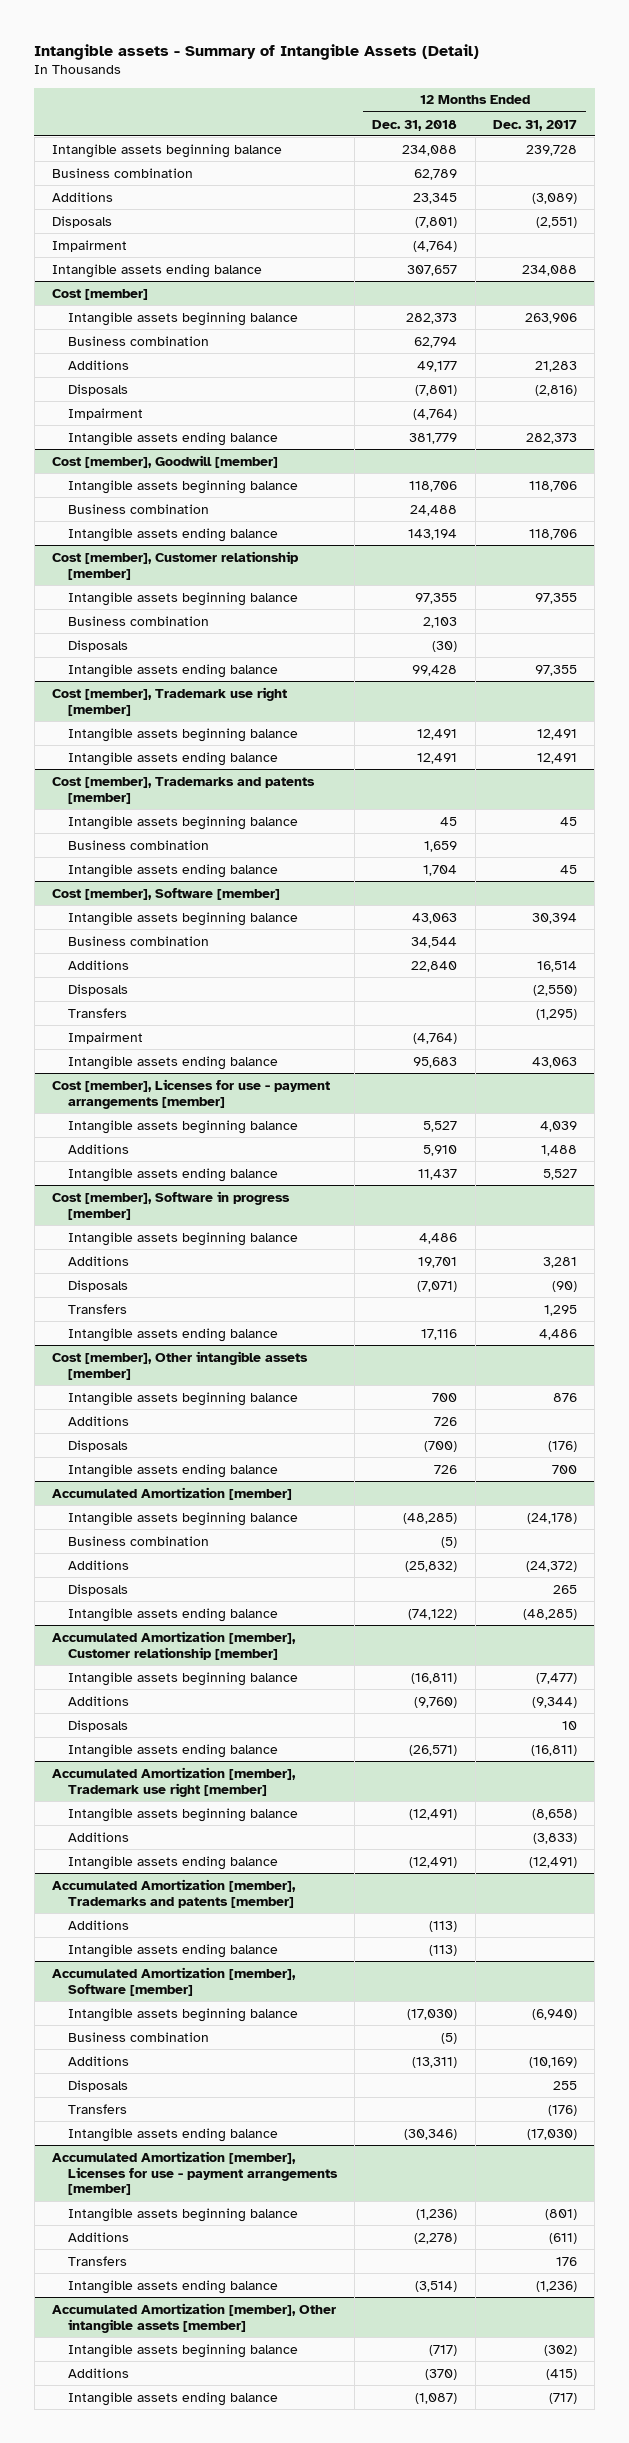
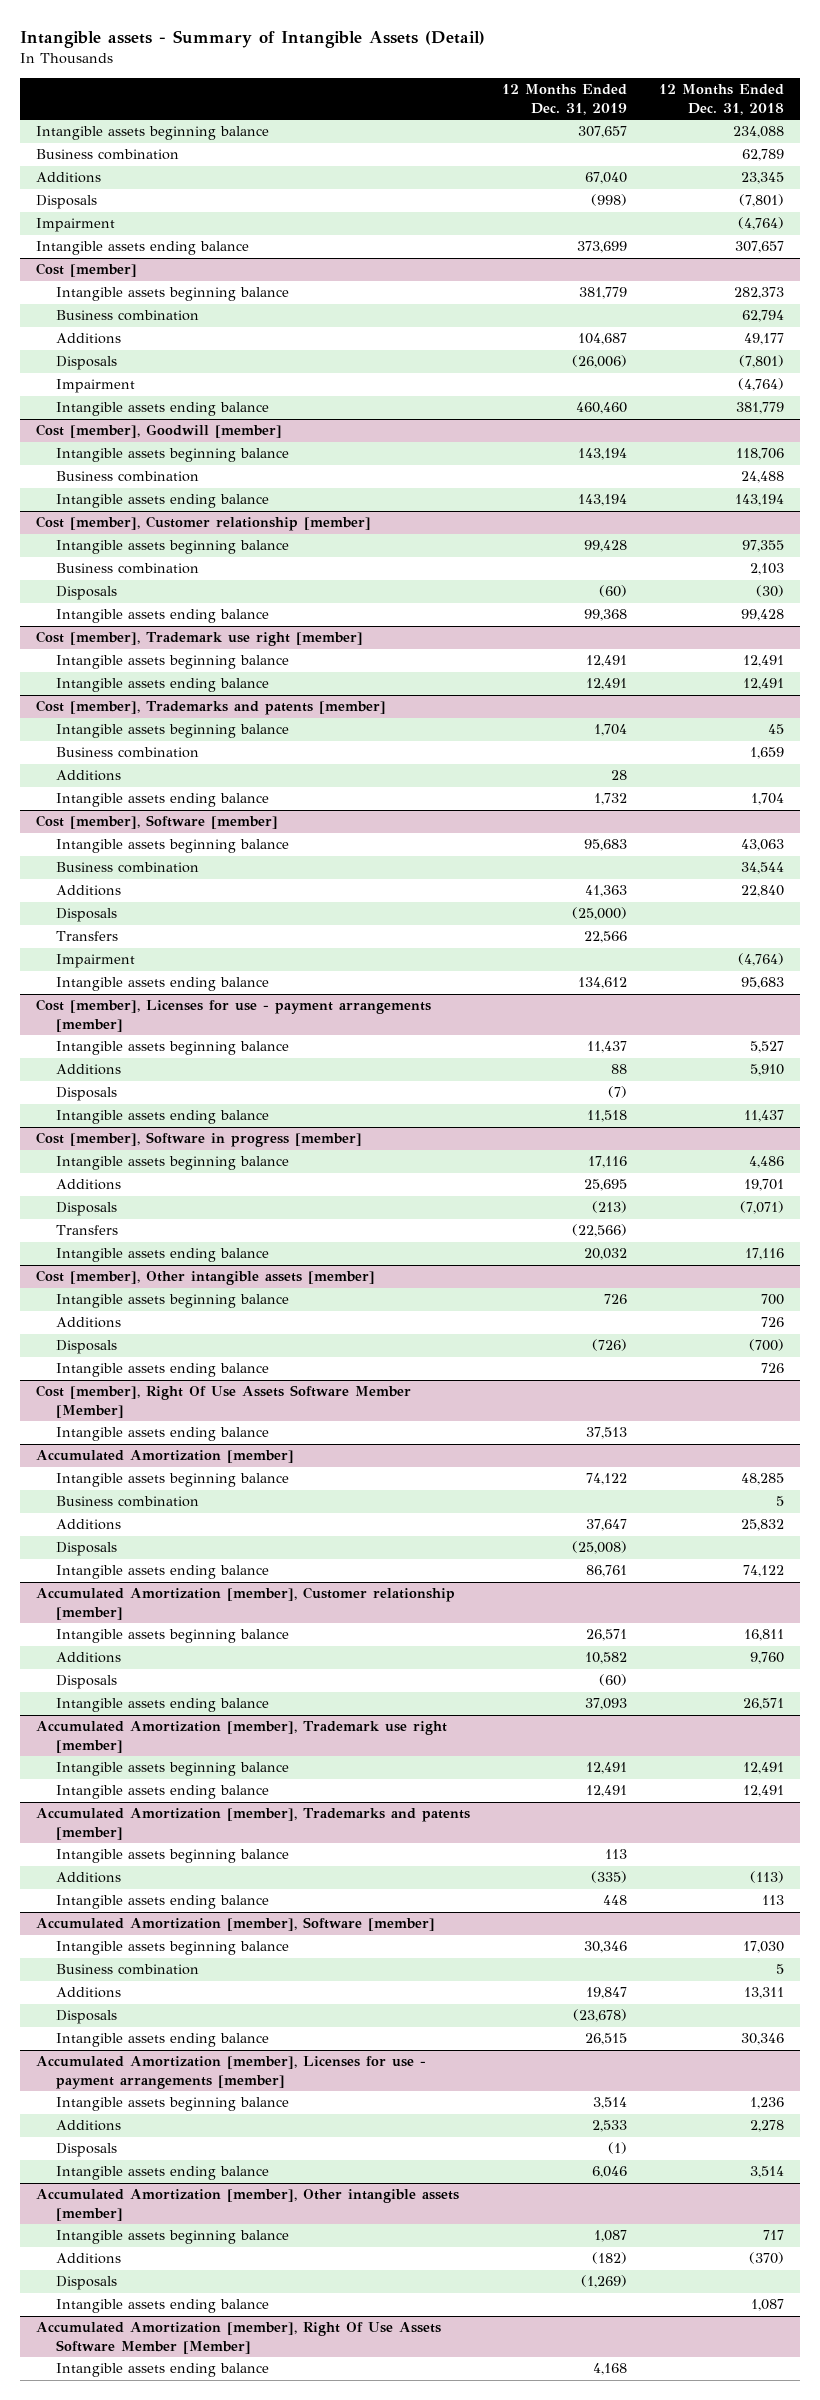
[492,119,577,131] Dec. 31, 2017 -> none
none -> [501,84,627,116] 12 Months Ended Dec. 31, 2019
none -> [56,770,122,782] Additions
none -> [56,1087,118,1102] Disposals
none -> [36,1385,412,1419] Cost [member], Right Of Use Assets Software Member [Member]
none -> [56,1427,270,1442] Intangible assets ending balance
[403,1512,458,1524] (48,285) -> [740,1473,784,1486] 48,285
[441,1536,458,1548] (5) -> [775,1496,784,1507] 5
[405,1560,458,1572] (25,832) -> [740,1519,784,1532] 25,832
[408,1608,458,1620] (74,122) -> [742,1565,784,1578] 74,122
[411,1672,458,1684] (16,811) -> [743,1629,784,1642] 16,811
[414,1696,458,1708] (9,760) -> [749,1652,784,1665] 9,760
[409,1744,458,1756] (26,571) -> [742,1698,784,1711] 26,571
[67,1831,129,1842] Additions -> none
[409,1808,458,1820] (12,491) -> [742,1762,784,1775] 12,491
[409,1856,458,1868] (12,491) -> [742,1785,784,1798] 12,491
none -> [56,1849,290,1864] Intangible assets beginning balance
[429,1944,458,1956] (113) -> [761,1895,784,1906] 113
[407,2008,458,2020] (17,030) -> [742,1941,784,1954] 17,030
[441,2032,458,2044] (5) -> [775,1964,784,1975] 5
[412,2056,458,2068] (13,311) -> [743,1987,784,2000] 13,311
[67,2103,127,2114] Transfers -> none
[404,2128,458,2140] (30,346) -> [740,2033,784,2046] 30,346
[67,2255,127,2266] Transfers -> none
[416,2208,458,2220] (1,236) -> [749,2097,784,2110] 1,236
[414,2232,458,2244] (2,278) -> [749,2120,784,2133] 2,278
none -> [56,2143,118,2158] Disposals
[415,2280,458,2292] (3,514) -> [749,2166,784,2179] 3,514
[429,2344,458,2356] (717) -> [762,2230,784,2241] 717
none -> [56,2276,118,2291] Disposals
[415,2392,458,2404] (1,087) -> [750,2299,784,2312] 1,087
none -> [36,2322,442,2355] Accumulated Amortization [member], Right Of Use Assets Software Member [Member]
none -> [56,2363,270,2378] Intangible assets ending balance

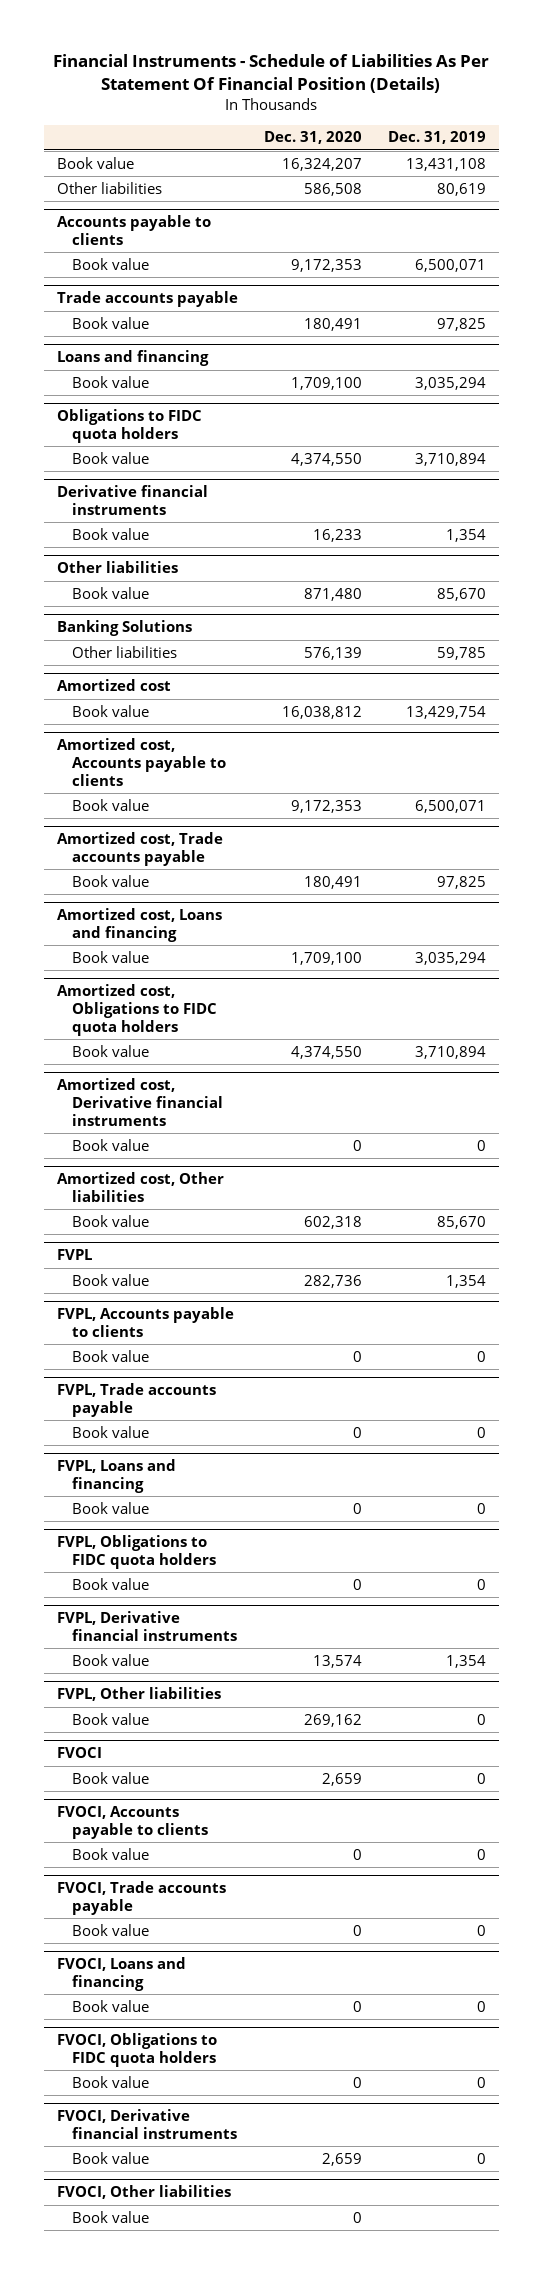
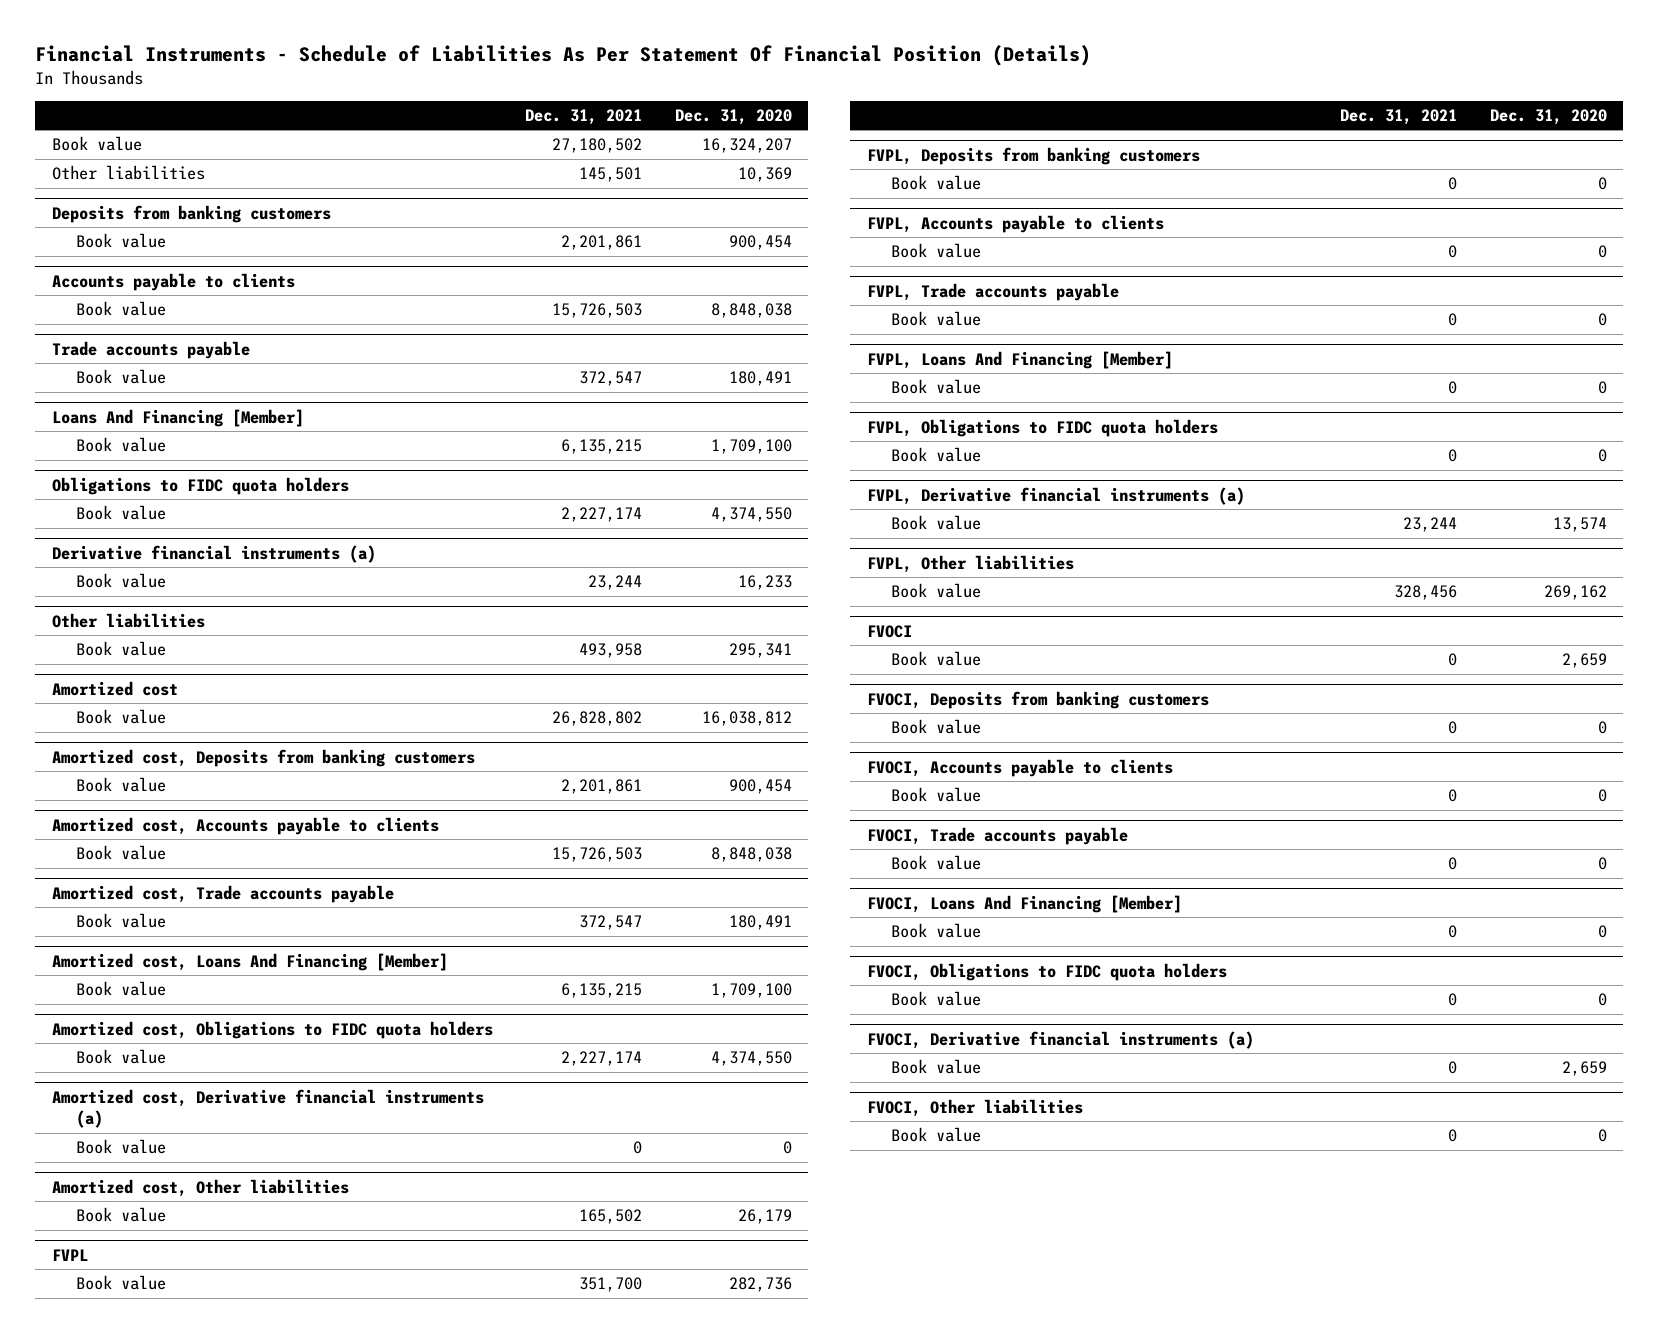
[387,131,486,145] Dec. 31, 2019 -> none
none -> [525,108,643,125] Dec. 31, 2021
[303,182,362,196] 586,508 -> [738,167,793,183] 10,369
none -> [51,204,331,223] Deposits from banking customers
none -> [76,233,167,249] Book value
[290,258,362,272] 9,172,353 -> [711,303,793,319] 8,848,038
[57,350,210,367] Loans and financing -> [51,408,304,427] Loans And Financing [Member]
[57,485,209,515] Derivative financial instruments -> [51,544,376,563] Derivative financial instruments (a)
[57,620,193,637] Banking Solutions -> none
[71,645,177,658] Other liabilities -> none
[303,587,362,601] 871,480 -> [729,643,793,659] 295,341
none -> [51,748,475,767] Amortized cost, Deposits from banking customers
none -> [76,777,167,793] Book value
[290,799,362,813] 9,172,353 -> [711,847,793,863] 8,848,038
[57,908,223,942] Amortized cost, Loans and financing -> [51,952,448,971] Amortized cost, Loans And Financing [Member]
[57,1078,223,1126] Amortized cost, Derivative financial instruments -> [51,1088,484,1129] Amortized cost, Derivative financial instruments (a)
[303,1215,362,1229] 602,318 -> [738,1209,793,1225] 26,179
none -> [866,146,1200,165] FVPL, Deposits from banking customers
none -> [891,175,982,191] Book value
[57,1459,177,1493] FVPL, Loans and financing -> [866,350,1173,369] FVPL, Loans And Financing [Member]
[57,1611,237,1641] FVPL, Derivative financial instruments -> [866,486,1245,505] FVPL, Derivative financial instruments (a)
none -> [866,690,1209,709] FVOCI, Deposits from banking customers
none -> [891,719,982,735] Book value
[57,1957,187,1991] FVOCI, Loans and financing -> [866,894,1182,913] FVOCI, Loans And Financing [Member]
[57,2109,237,2139] FVOCI, Derivative financial instruments -> [866,1030,1254,1049] FVOCI, Derivative financial instruments (a)

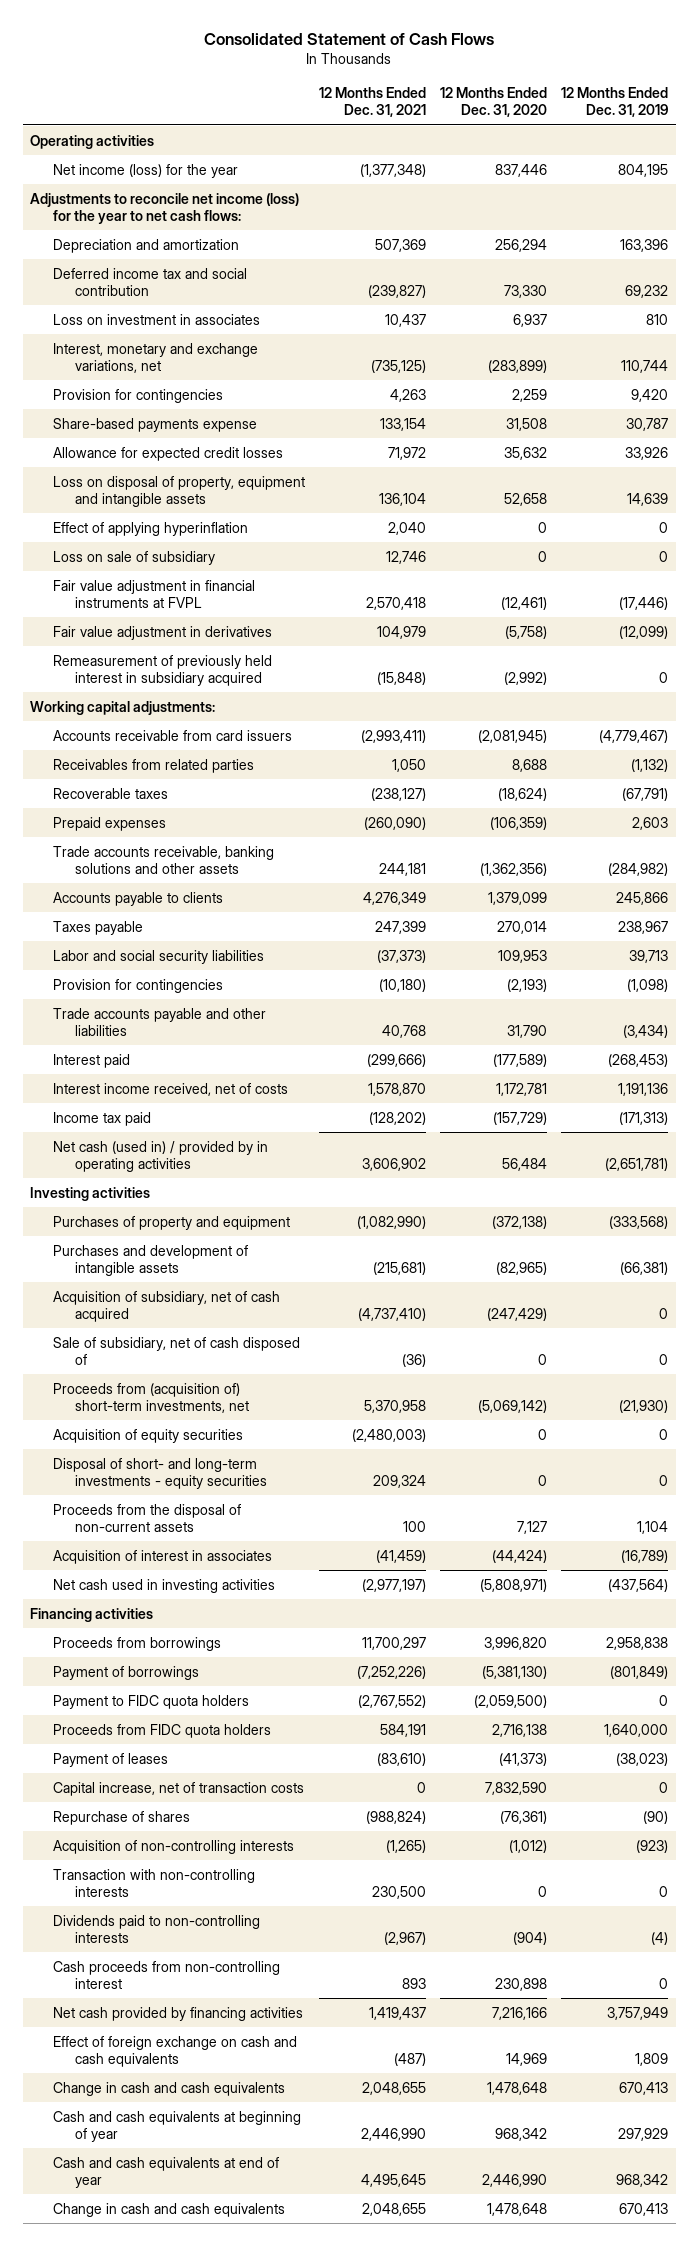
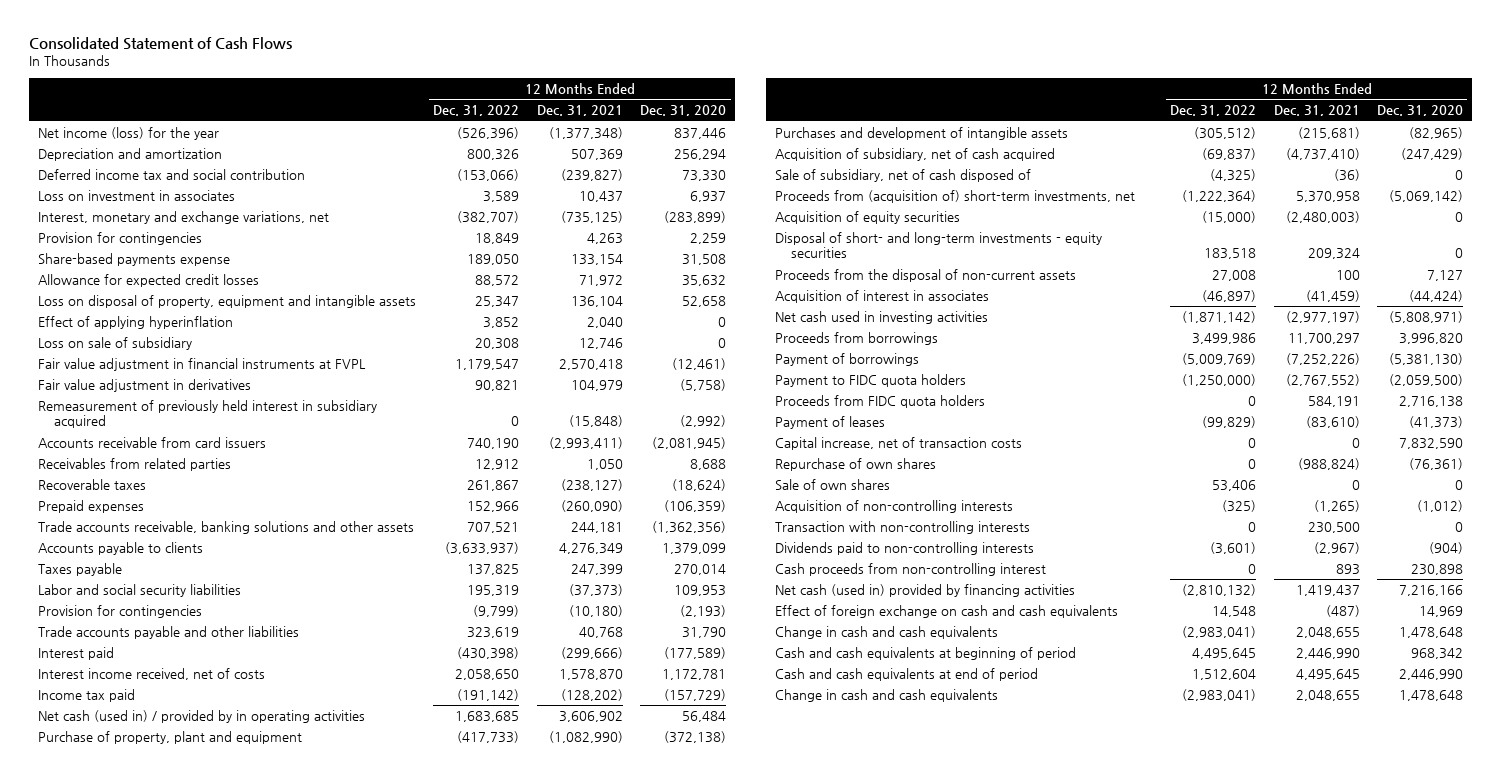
[561,87,669,118] 12 Months Ended Dec. 31, 2019 -> none
none -> [433,105,520,117] Dec. 31, 2022
[30,134,155,149] Operating activities -> none
[30,192,300,224] Adjustments to reconcile net income (loss) for the year to net cash flows: -> none
[30,700,216,715] Working capital adjustments: -> none
[30,1186,151,1201] Investing activities -> none
[52,1215,290,1230] Purchases of property and equipment -> [37,731,302,745] Purchase of property, plant and equipment
[30,1607,154,1622] Financing activities -> none
[52,1810,190,1825] Repurchase of shares -> [774,458,936,472] Repurchase of own shares
none -> [774,479,890,491] Sale of own shares
[52,2006,303,2021] Net cash provided by financing activities -> [774,584,1075,598] Net cash (used in) provided by financing activities
[52,2110,301,2142] Cash and cash equivalents at beginning of year -> [774,647,1076,661] Cash and cash equivalents at beginning of period
[52,2156,279,2188] Cash and cash equivalents at end of year -> [774,668,1038,682] Cash and cash equivalents at end of period

